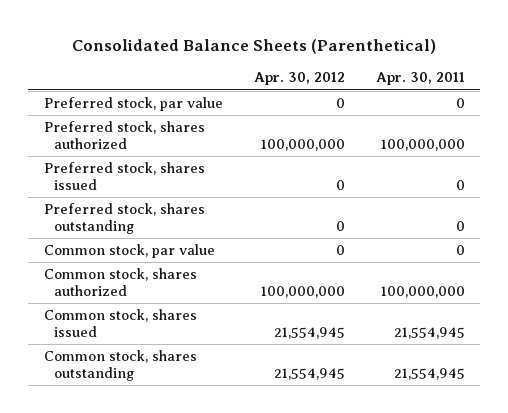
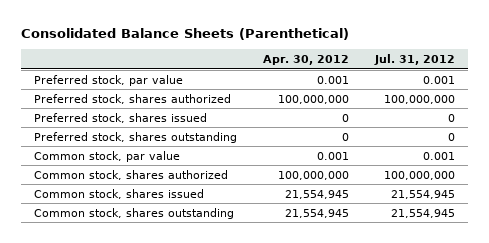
[375,72,465,86] Apr. 30, 2011 -> none
none -> [374,54,456,66] Jul. 31, 2012
[335,98,345,109] 0 -> [316,75,349,84] 0.001
[335,245,345,256] 0 -> [316,151,349,160] 0.001

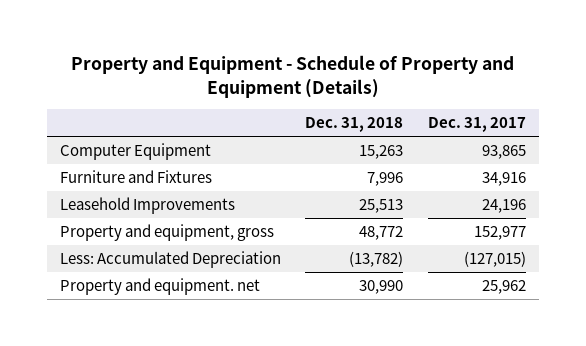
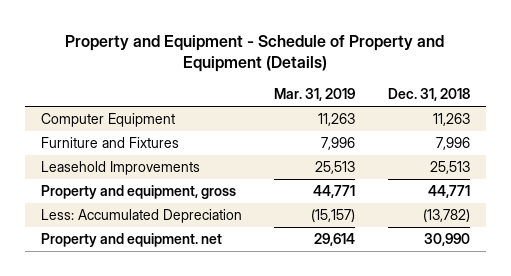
[428,116,527,132] Dec. 31, 2017 -> none
none -> [274,88,356,102] Mar. 31, 2019
[359,145,404,160] 15,263 -> [432,113,470,127] 11,263
[359,226,404,241] 48,772 -> [427,185,470,199] 44,771

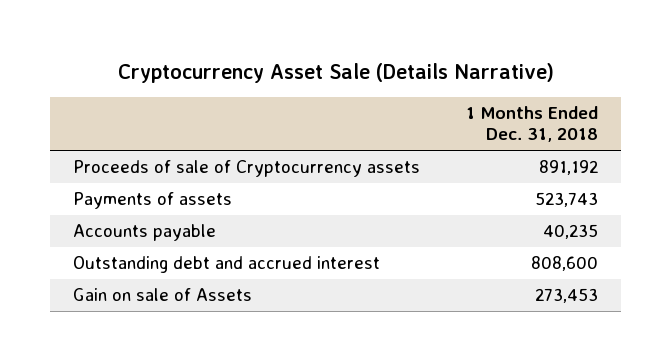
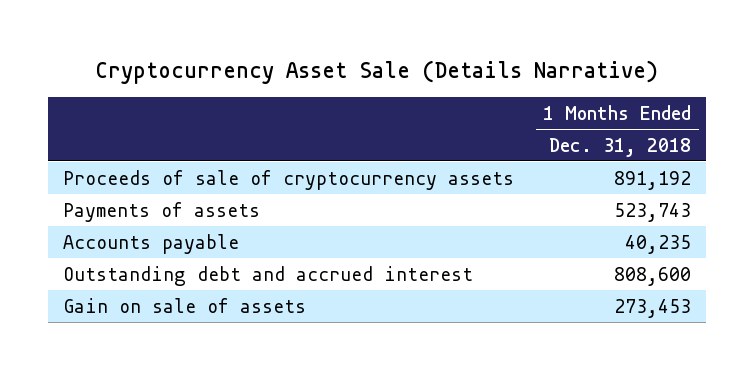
[73,160,421,178] Proceeds of sale of Cryptocurrency assets -> [62,169,514,190] Proceeds of sale of cryptocurrency assets
[73,288,253,302] Gain on sale of Assets -> [62,297,306,313] Gain on sale of assets

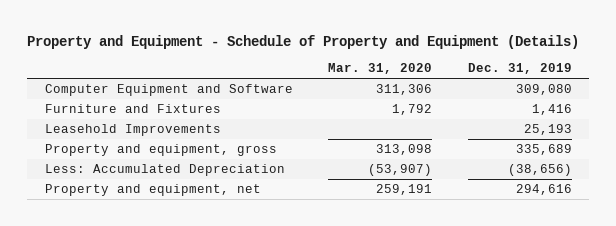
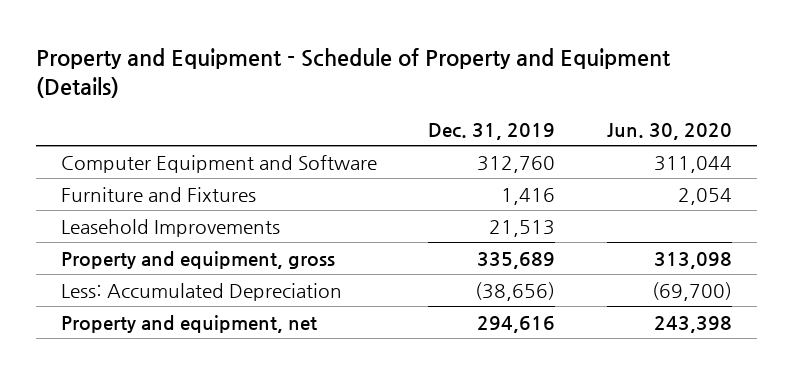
[328,63,433,75] Mar. 31, 2020 -> none
none -> [606,122,732,140] Jun. 30, 2020
[515,83,572,95] 309,080 -> [477,155,556,173] 312,760
[523,123,572,135] 25,193 -> [489,219,556,237] 21,513

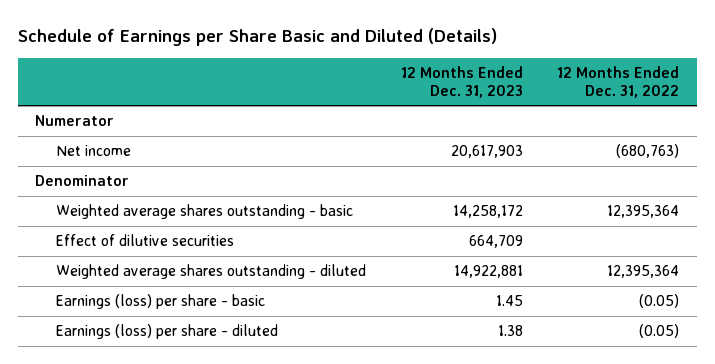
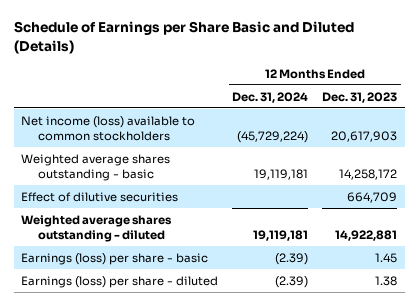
[557,65,680,98] 12 Months Ended Dec. 31, 2022 -> none
none -> [232,91,309,103] Dec. 31, 2024
[35,115,115,127] Numerator -> none
[35,175,130,187] Denominator -> none
[56,145,132,157] Net income -> [21,115,196,141] Net income (loss) available to common stockholders

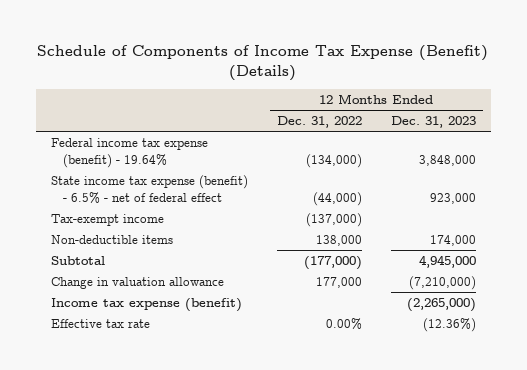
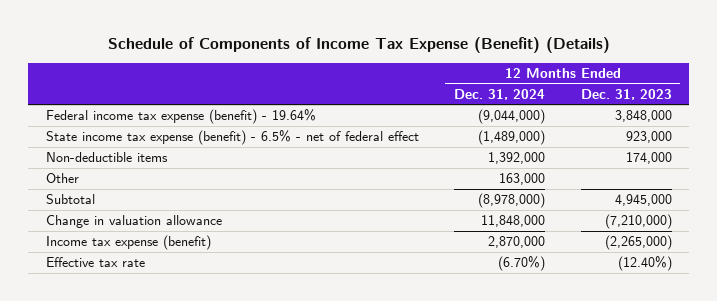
[276,116,362,129] Dec. 31, 2022 -> none
none -> [454,88,546,100] Dec. 31, 2024
[50,214,164,227] Tax-exempt income -> none
none -> [45,173,79,184] Other
[422,318,476,333] (12.36%) -> [617,256,672,272] (12.40%)

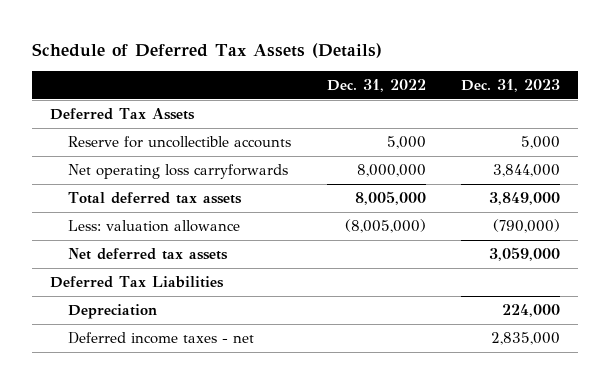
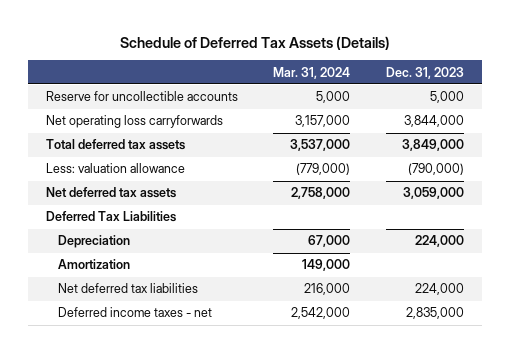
[326,78,426,92] Dec. 31, 2022 -> none
none -> [273,66,351,79] Mar. 31, 2024
[49,108,195,121] Deferred Tax Assets -> none
none -> [57,259,130,270] Amortization
none -> [57,283,198,294] Net deferred tax liabilities

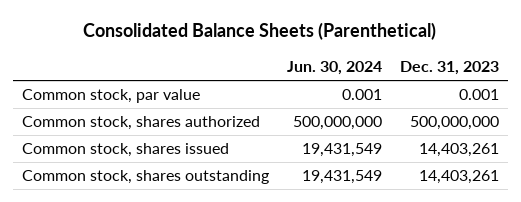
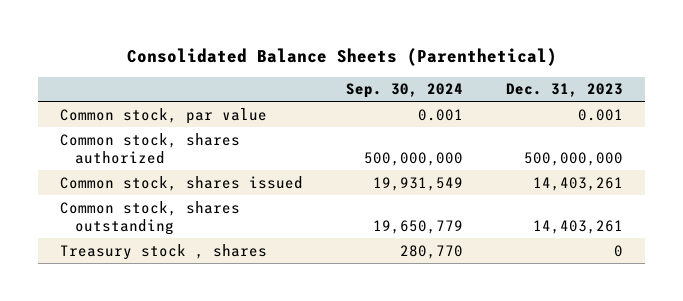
[286,61,382,76] Jun. 30, 2024 -> none
none -> [346,83,464,99] Sep. 30, 2024
none -> [60,243,268,260] Treasury stock , shares

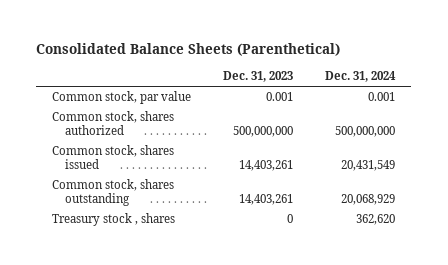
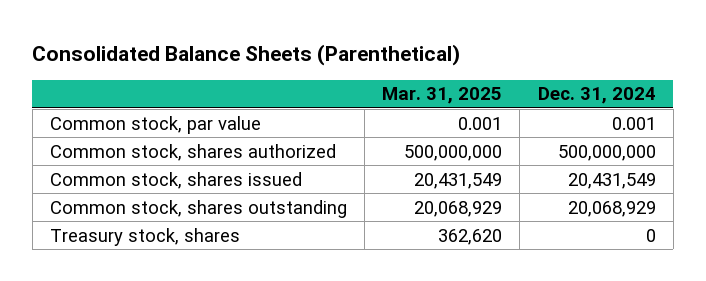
[223,71,294,83] Dec. 31, 2023 -> none
none -> [382,87,503,105] Mar. 31, 2025
[52,213,176,227] Treasury stock , shares -> [50,227,241,246] Treasury stock, shares
[356,214,396,226] 362,620 -> [645,228,656,242] 0

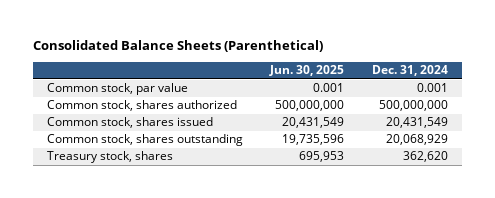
[382,87,503,105] Mar. 31, 2025 -> none
none -> [269,65,345,77] Jun. 30, 2025
[645,228,656,242] 0 -> [402,151,448,163] 362,620

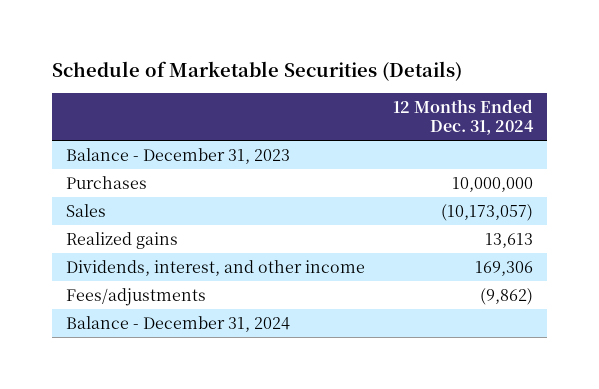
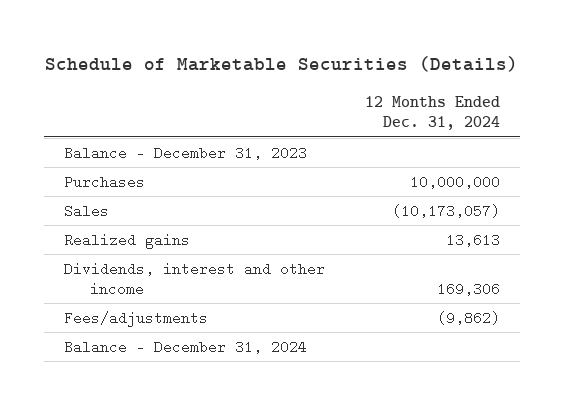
[65,259,365,276] Dividends, interest, and other income -> [63,261,325,296] Dividends, interest and other income

